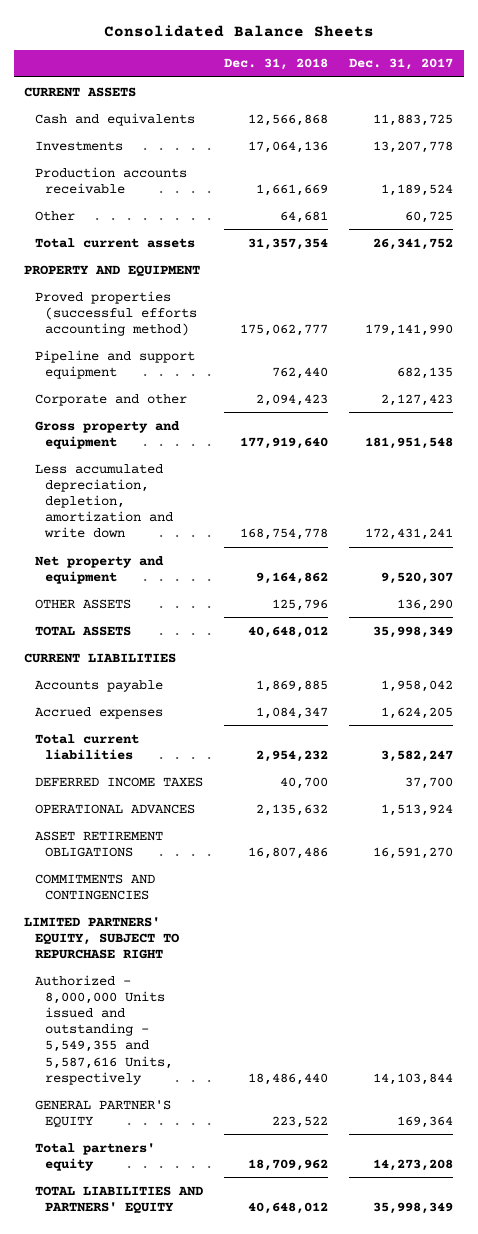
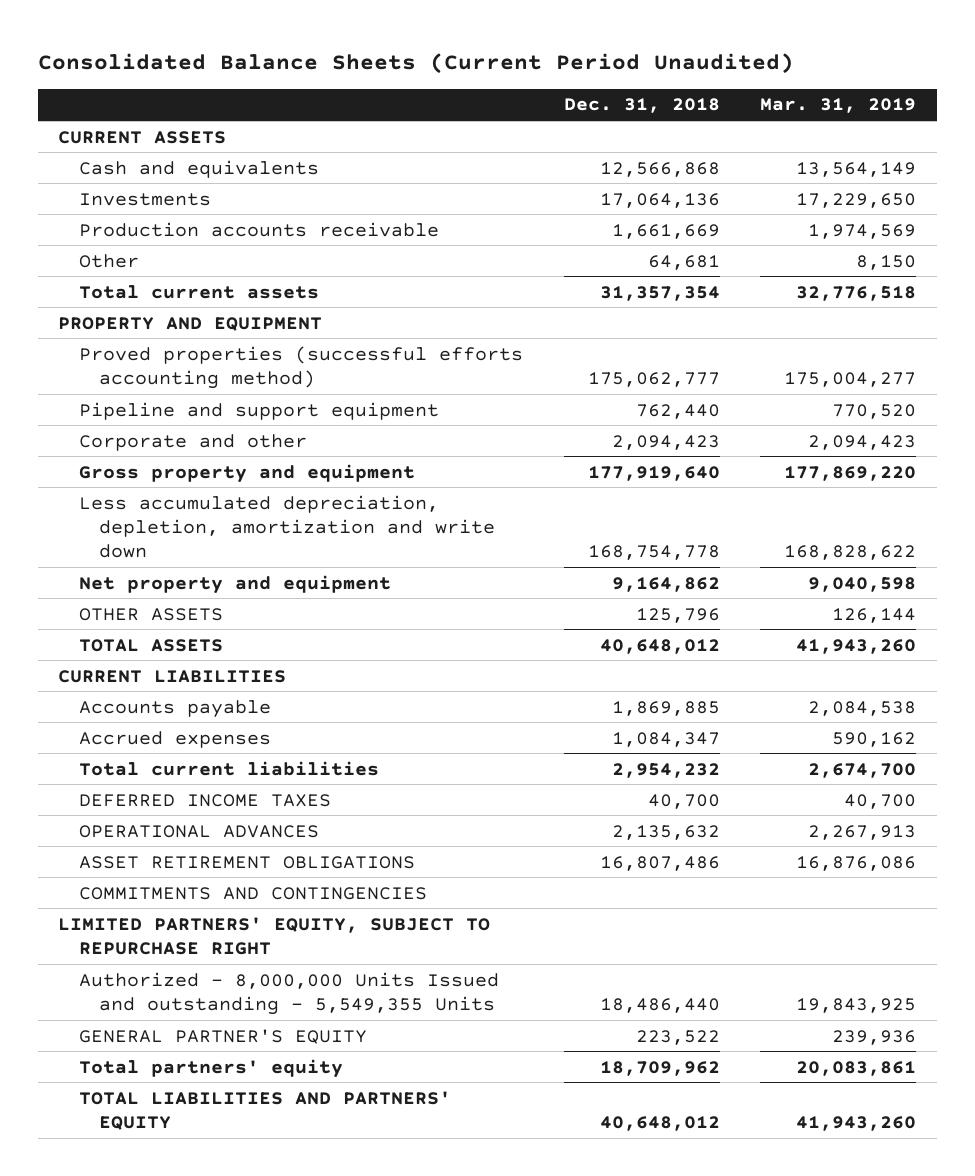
[103,24,374,37] Consolidated Balance Sheets -> [37,52,794,74] Consolidated Balance Sheets (Current Period Unaudited)
[349,58,454,71] Dec. 31, 2017 -> none
none -> [760,98,917,114] Mar. 31, 2019
[34,974,173,1085] Authorized - 8,000,000 Units issued and outstanding - 5,549,355 and 5,587,616 Units, respectively -> [78,971,499,1016] Authorized - 8,000,000 Units Issued and outstanding - 5,549,355 Units

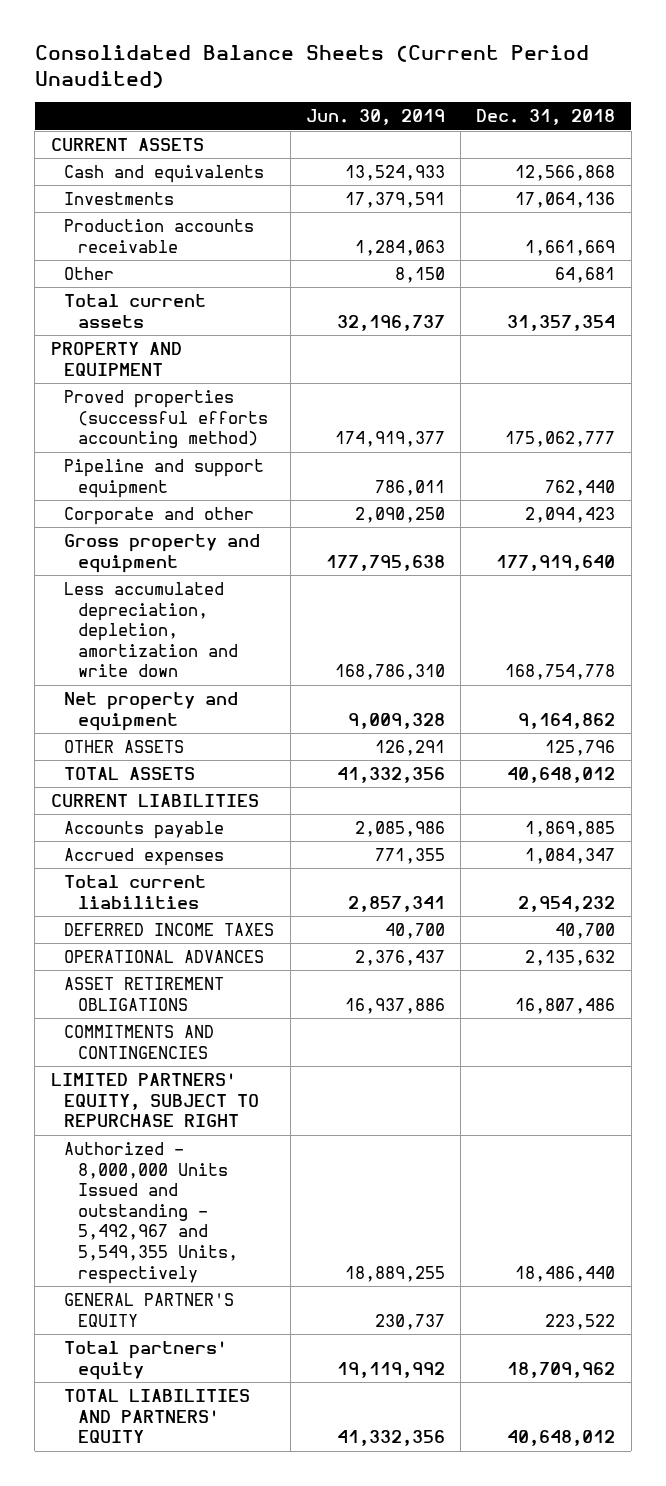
[760,98,917,114] Mar. 31, 2019 -> none
none -> [305,109,445,126] Jun. 30, 2019
[78,971,499,1016] Authorized - 8,000,000 Units Issued and outstanding - 5,549,355 Units -> [64,1141,239,1284] Authorized - 8,000,000 Units Issued and outstanding - 5,492,967 and 5,549,355 Units, respectively

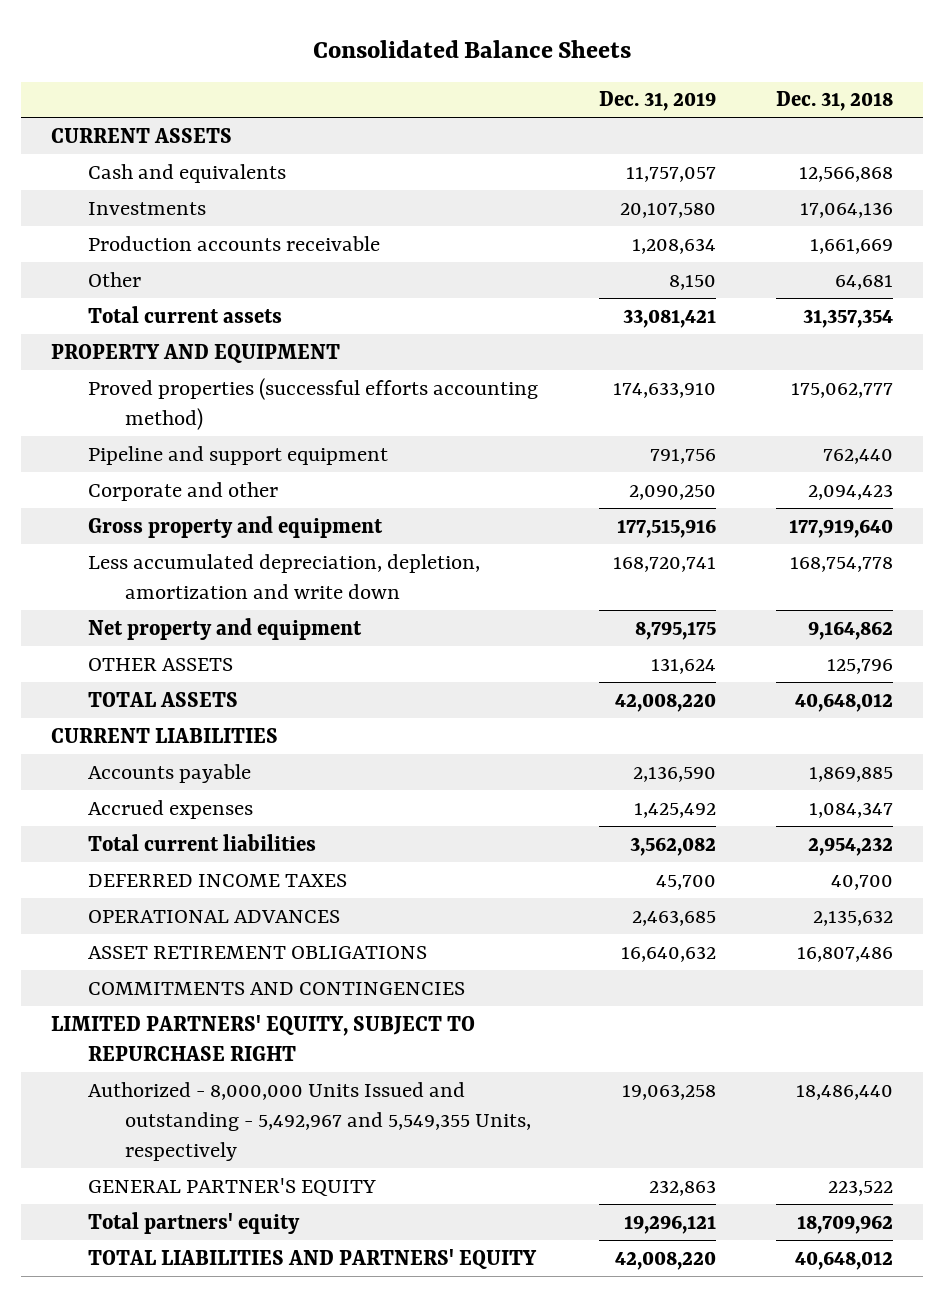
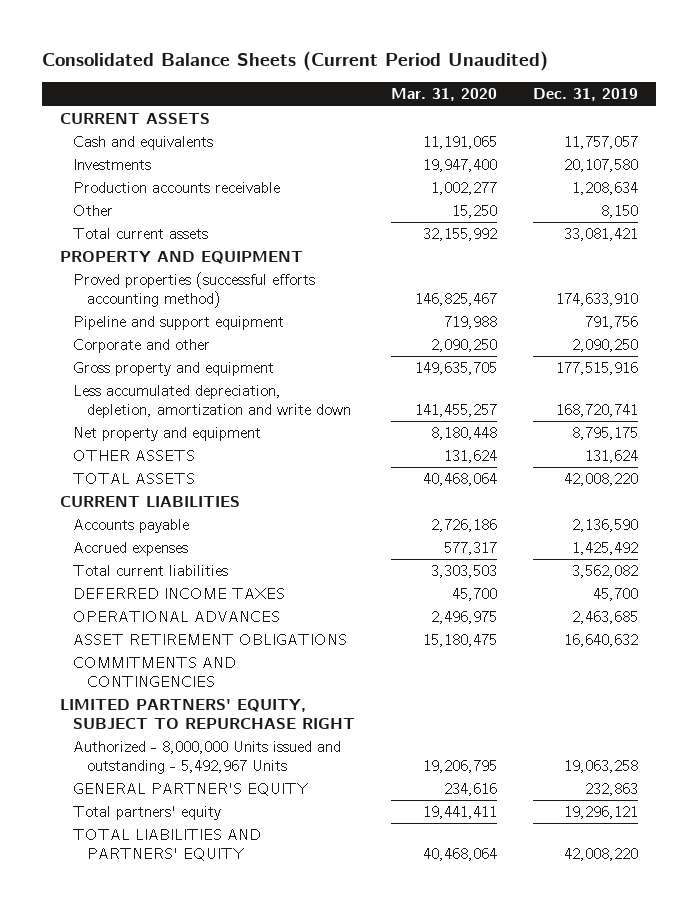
[313,39,632,58] Consolidated Balance Sheets -> [41,51,548,72] Consolidated Balance Sheets (Current Period Unaudited)
[776,91,894,112] Dec. 31, 2018 -> none
none -> [391,88,498,102] Mar. 31, 2020
[88,1081,531,1161] Authorized - 8,000,000 Units Issued and outstanding - 5,492,967 and 5,549,355 Units, respectively -> [73,741,342,774] Authorized - 8,000,000 Units issued and outstanding - 5,492,967 Units

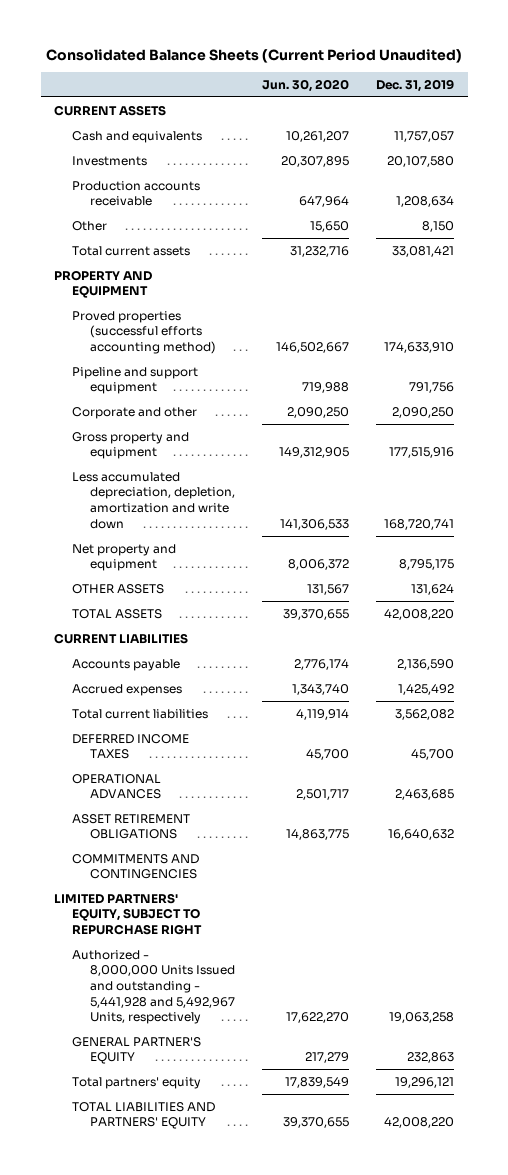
[391,88,498,102] Mar. 31, 2020 -> none
none -> [261,78,349,92] Jun. 30, 2020
[73,741,342,774] Authorized - 8,000,000 Units issued and outstanding - 5,492,967 Units -> [72,949,235,1025] Authorized - 8,000,000 Units Issued and outstanding - 5,441,928 and 5,492,967 Units, respectively

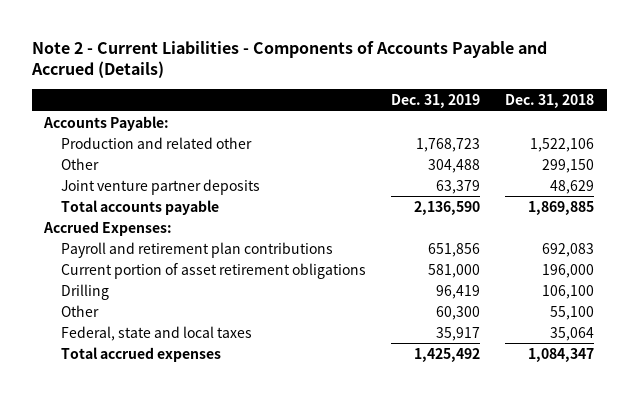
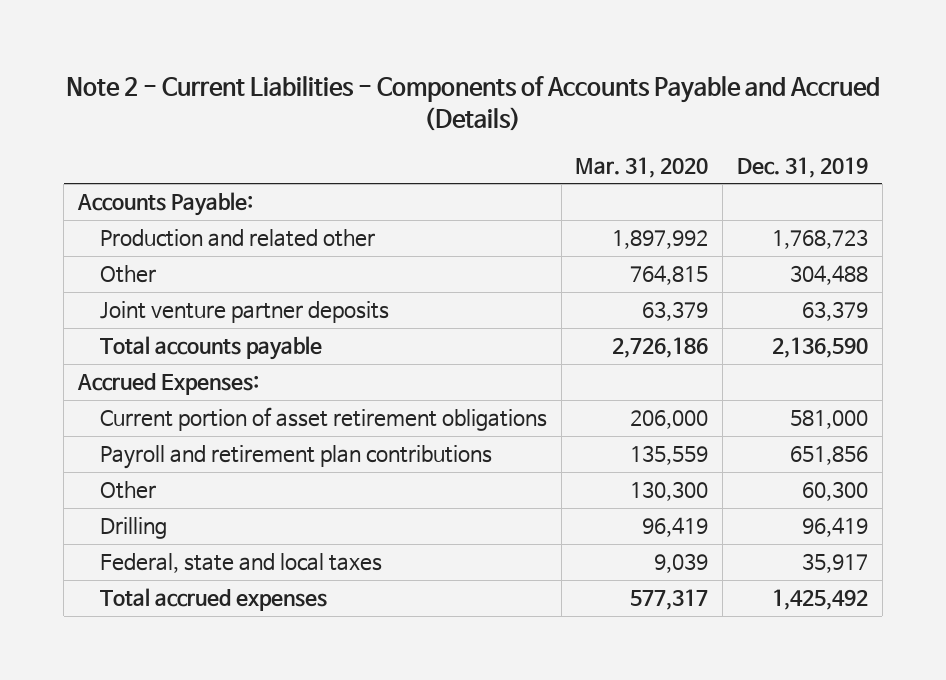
[505,94,595,109] Dec. 31, 2018 -> none
none -> [575,156,709,178] Mar. 31, 2020
[60,241,333,258] Payroll and retirement plan contributions -> [99,445,492,470] Payroll and retirement plan contributions
[60,283,109,300] Drilling -> [99,517,167,540] Drilling

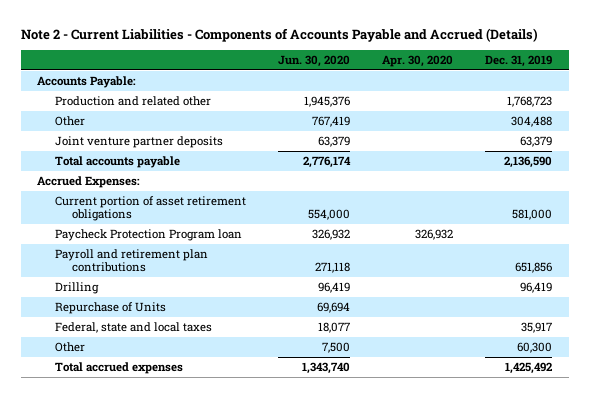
[575,156,709,178] Mar. 31, 2020 -> none
none -> [277,54,350,67] Jun. 30, 2020
none -> [382,54,454,67] Apr. 30, 2020
none -> [54,228,242,241] Paycheck Protection Program loan
none -> [54,301,166,314] Repurchase of Units
[99,481,156,500] Other -> [54,341,85,352] Other

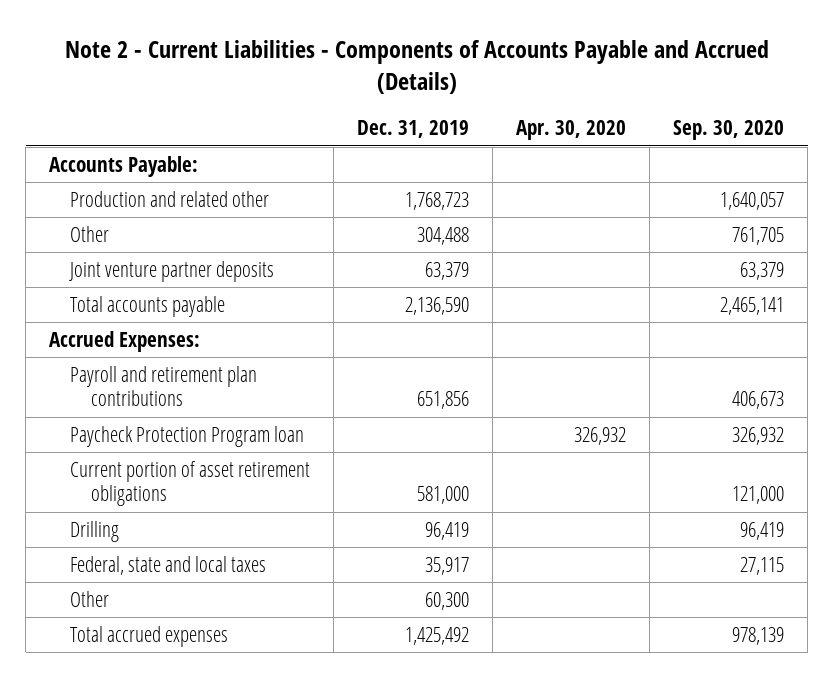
[277,54,350,67] Jun. 30, 2020 -> none
none -> [673,120,785,141] Sep. 30, 2020
[54,228,242,241] Paycheck Protection Program loan -> [70,425,305,447] Paycheck Protection Program loan
[54,195,246,222] Current portion of asset retirement obligations -> [70,460,311,507] Current portion of asset retirement obligations
[54,301,166,314] Repurchase of Units -> none

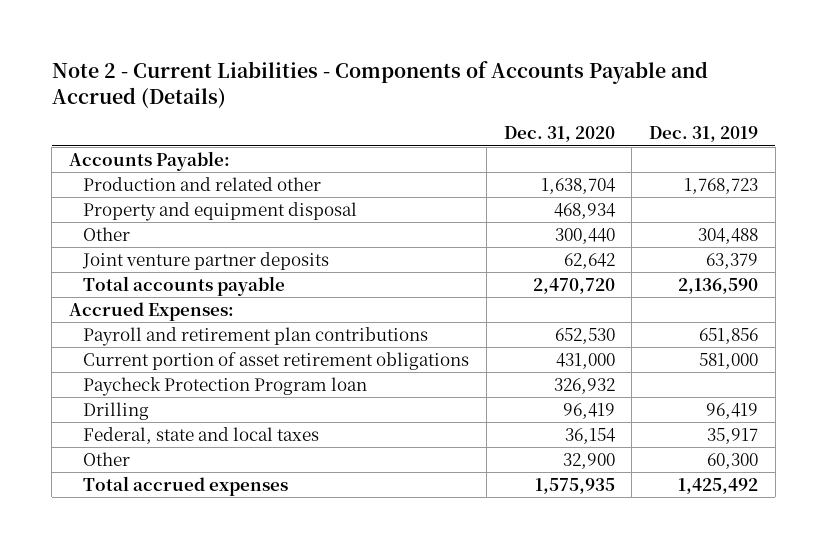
[516,120,627,141] Apr. 30, 2020 -> none
[673,120,785,141] Sep. 30, 2020 -> none
none -> [503,126,615,143] Dec. 31, 2020
none -> [83,201,358,221] Property and equipment disposal
[70,425,305,447] Paycheck Protection Program loan -> [83,376,368,396] Paycheck Protection Program loan

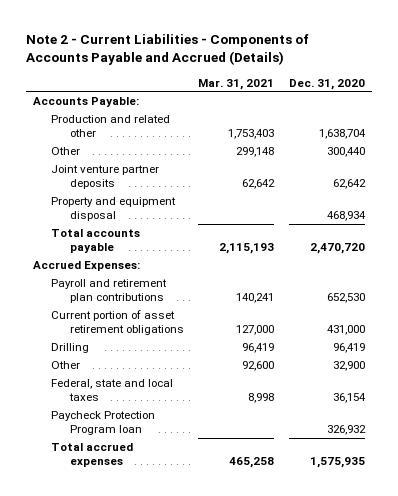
[648,126,758,143] Dec. 31, 2019 -> none
none -> [198,78,275,90] Mar. 31, 2021
[83,201,358,221] Property and equipment disposal -> [51,196,177,222] Property and equipment disposal
[83,426,320,444] Federal, state and local taxes -> [51,378,174,402] Federal, state and local taxes
[83,376,368,396] Paycheck Protection Program loan -> [51,410,156,436] Paycheck Protection Program loan

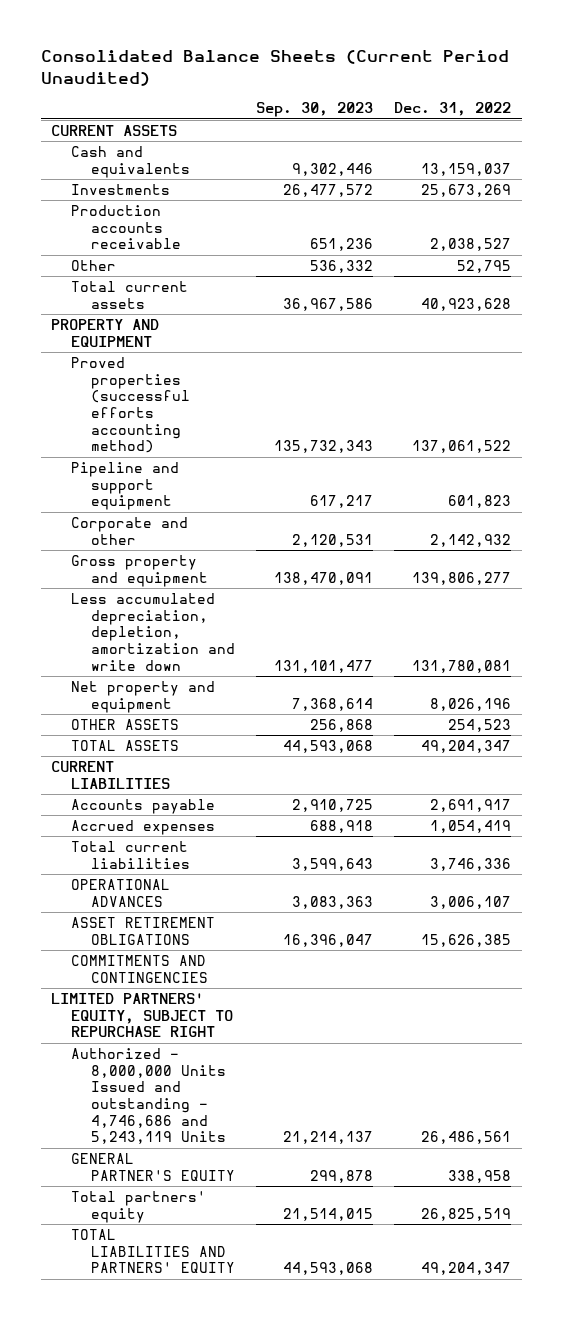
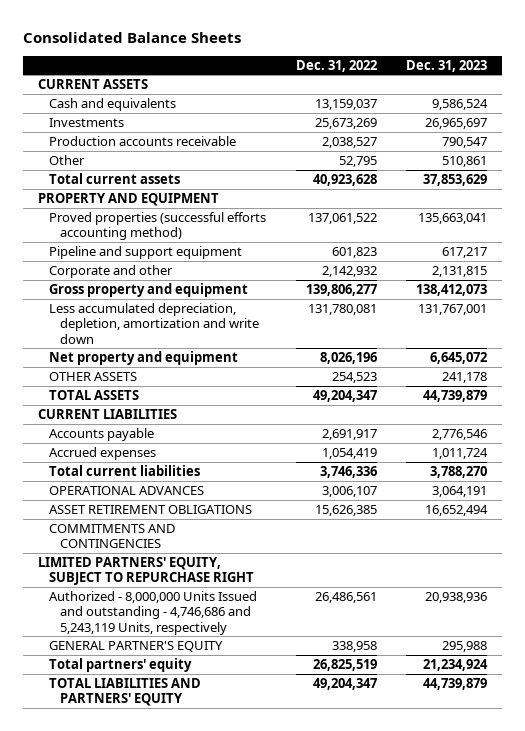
[40,50,509,86] Consolidated Balance Sheets (Current Period Unaudited) -> [23,31,242,43] Consolidated Balance Sheets
[255,102,373,118] Sep. 30, 2023 -> none
none -> [406,59,488,72] Dec. 31, 2023
[70,1047,226,1145] Authorized - 8,000,000 Units Issued and outstanding - 4,746,686 and 5,243,119 Units -> [48,590,257,635] Authorized - 8,000,000 Units Issued and outstanding - 4,746,686 and 5,243,119 Units, respectively

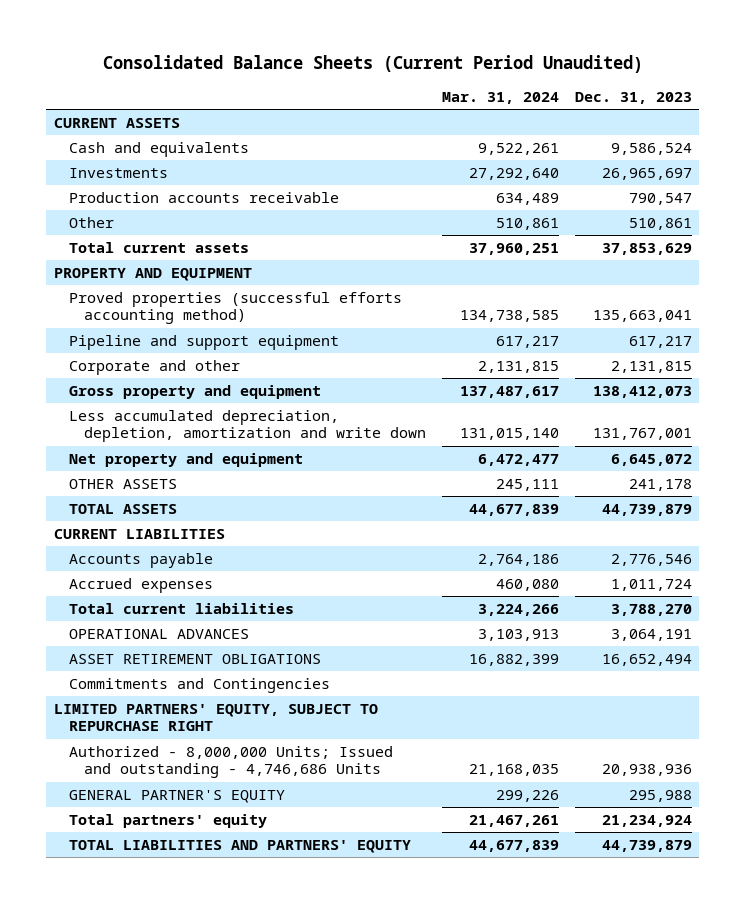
[23,31,242,43] Consolidated Balance Sheets -> [102,55,643,74] Consolidated Balance Sheets (Current Period Unaudited)
[295,59,377,72] Dec. 31, 2022 -> none
none -> [441,91,559,104] Mar. 31, 2024
[48,523,175,549] COMMITMENTS AND CONTINGENCIES -> [68,677,330,693] Commitments and Contingencies
[48,590,257,635] Authorized - 8,000,000 Units Issued and outstanding - 4,746,686 and 5,243,119 Units, respectively -> [68,745,393,779] Authorized - 8,000,000 Units; Issued and outstanding - 4,746,686 Units

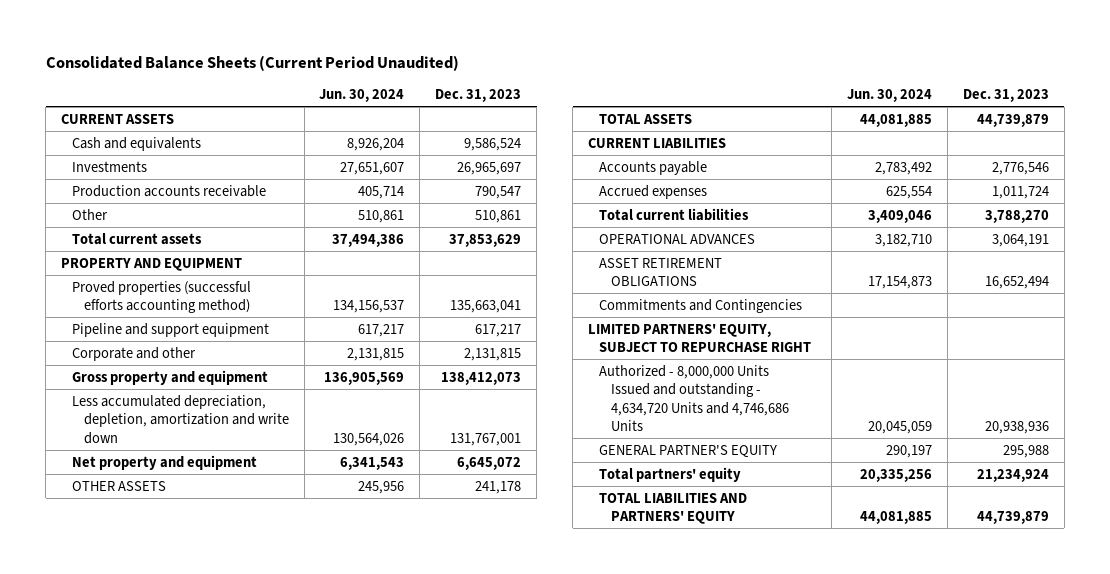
[441,91,559,104] Mar. 31, 2024 -> none
none -> [319,88,405,102] Jun. 30, 2024
[68,745,393,779] Authorized - 8,000,000 Units; Issued and outstanding - 4,746,686 Units -> [599,364,789,432] Authorized - 8,000,000 Units Issued and outstanding - 4,634,720 Units and 4,746,686 Units

